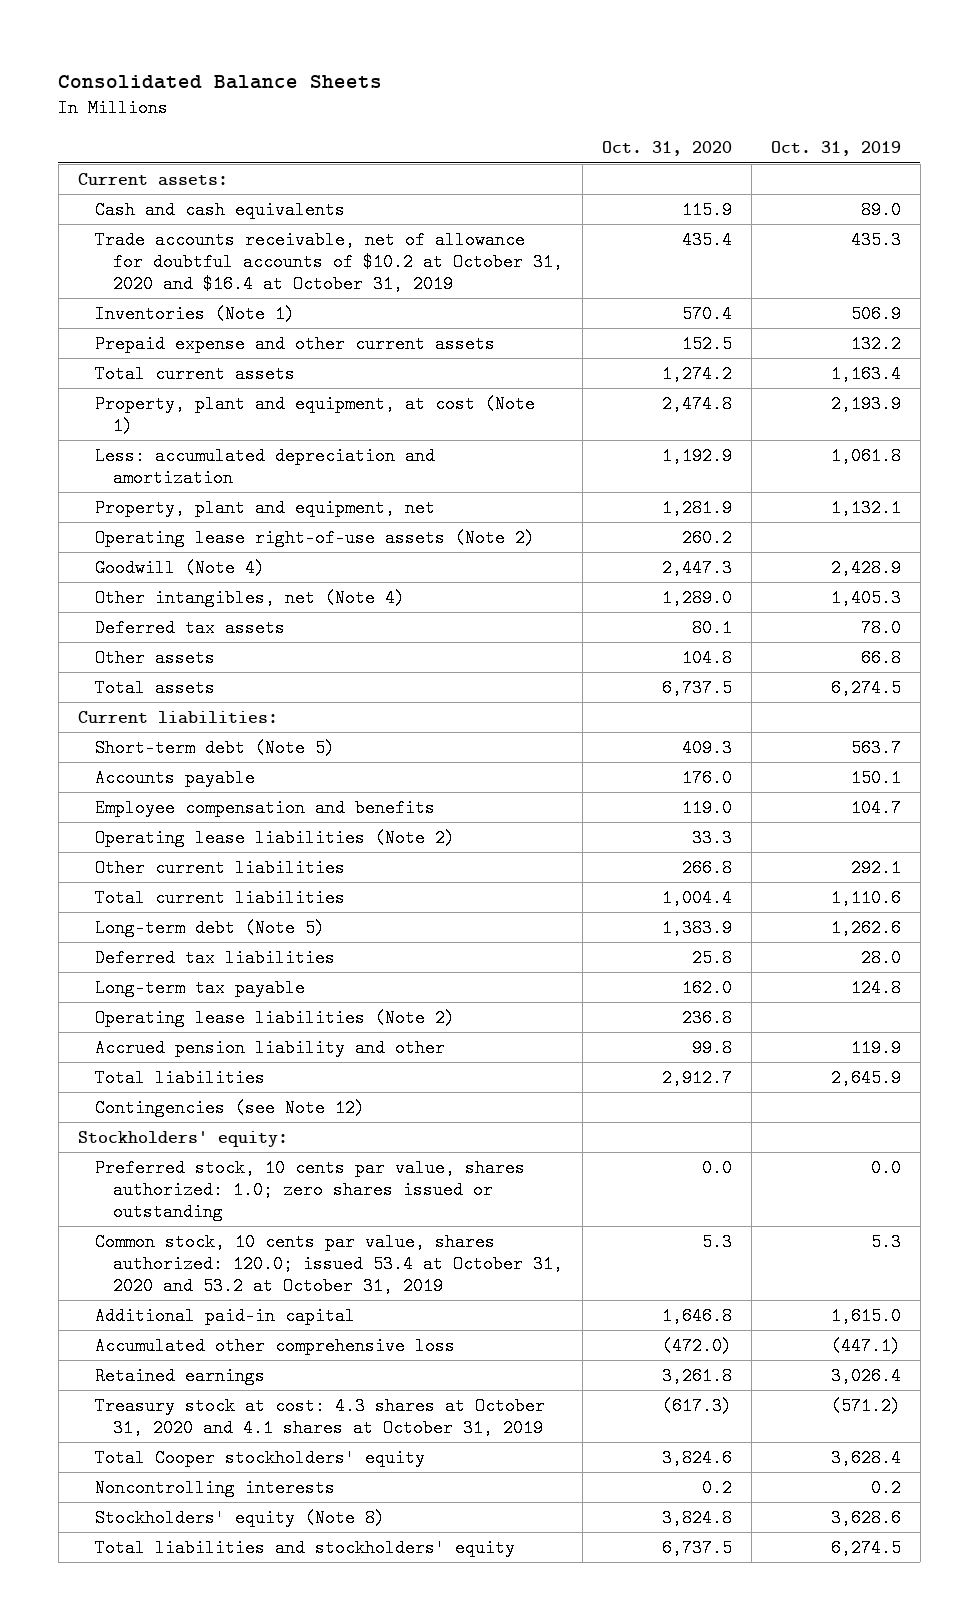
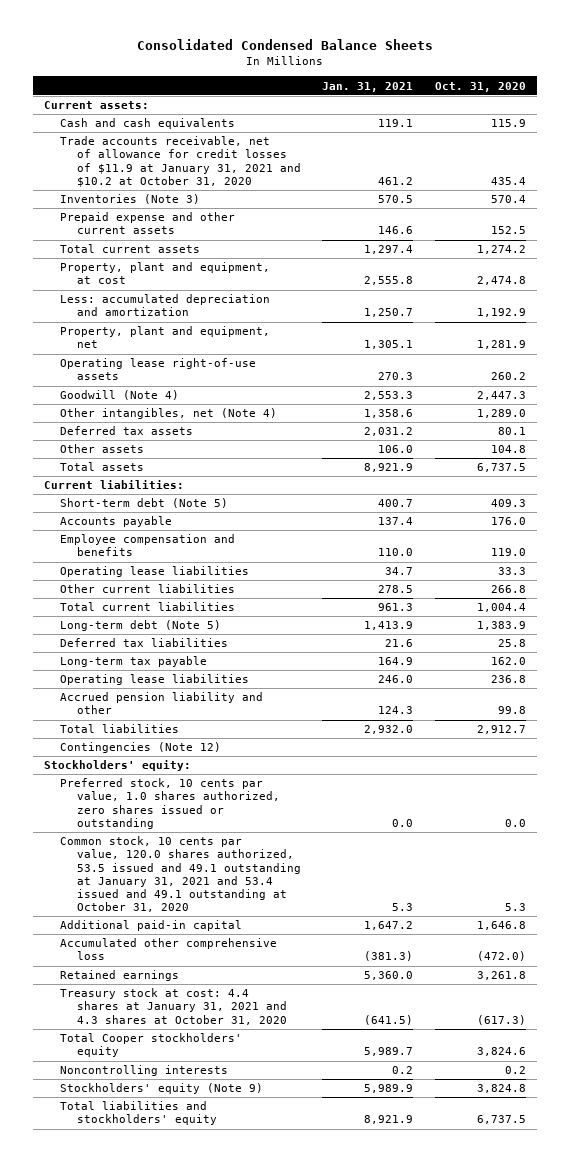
[58,74,383,89] Consolidated Balance Sheets -> [136,39,433,51] Consolidated Condensed Balance Sheets
[770,141,901,157] Oct. 31, 2019 -> none
none -> [322,81,414,92] Jan. 31, 2021
[95,230,564,293] Trade accounts receivable, net of allowance for doubtful accounts of $10.2 at October 31, 2020 and $16.4 at October 31, 2019 -> [60,136,301,187] Trade accounts receivable, net of allowance for credit losses of $11.9 at January 31, 2021 and $10.2 at October 31, 2020
[95,304,296,323] Inventories (Note 1) -> [60,194,201,205] Inventories (Note 3)
[95,394,536,435] Property, plant and equipment, at cost (Note 1) -> [60,262,271,285] Property, plant and equipment, at cost
[95,528,536,547] Operating lease right-of-use assets (Note 2) -> [60,358,257,381] Operating lease right-of-use assets
[95,828,456,847] Operating lease liabilities (Note 2) -> [60,566,250,578] Operating lease liabilities
[95,1008,456,1027] Operating lease liabilities (Note 2) -> [60,674,250,686] Operating lease liabilities
[95,1098,366,1117] Contingencies (see Note 12) -> [60,742,222,754] Contingencies (Note 12)
[95,1158,526,1221] Preferred stock, 10 cents par value, shares authorized: 1.0; zero shares issued or outstanding -> [60,778,280,829] Preferred stock, 10 cents par value, 1.0 shares authorized, zero shares issued or outstanding
[95,1232,564,1295] Common stock, 10 cents par value, shares authorized: 120.0; issued 53.4 at October 31, 2020 and 53.2 at October 31, 2019 -> [60,836,301,913] Common stock, 10 cents par value, 120.0 shares authorized, 53.5 issued and 49.1 outstanding at January 31, 2021 and 53.4 issued and 49.1 outstanding at October 31, 2020
[95,1396,546,1437] Treasury stock at cost: 4.3 shares at October 31, 2020 and 4.1 shares at October 31, 2019 -> [60,988,287,1025] Treasury stock at cost: 4.4 shares at January 31, 2021 and 4.3 shares at October 31, 2020
[95,1508,386,1527] Stockholders' equity (Note 8) -> [60,1083,264,1095] Stockholders' equity (Note 9)

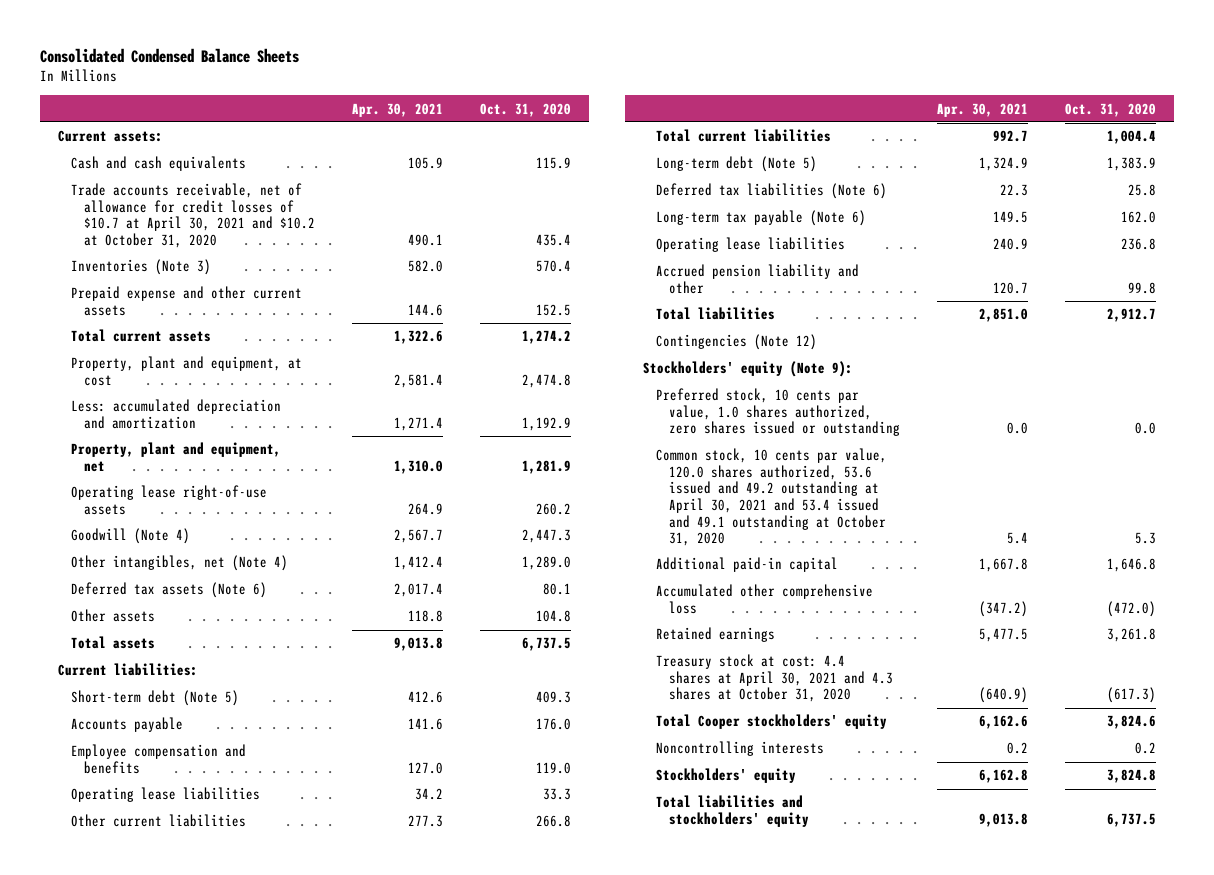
[322,81,414,92] Jan. 31, 2021 -> none
none -> [351,102,443,117] Apr. 30, 2021
[60,136,301,187] Trade accounts receivable, net of allowance for credit losses of $11.9 at January 31, 2021 and $10.2 at October 31, 2020 -> [71,183,316,248] Trade accounts receivable, net of allowance for credit losses of $10.7 at April 30, 2021 and $10.2 at October 31, 2020
[60,426,194,436] Deferred tax assets -> [71,582,268,599] Deferred tax assets (Note 6)
[60,638,229,648] Deferred tax liabilities -> [656,183,888,200] Deferred tax liabilities (Note 6)
[60,656,208,668] Long-term tax payable -> [656,210,867,227] Long-term tax payable (Note 6)
[43,760,191,772] Stockholders' equity: -> [643,361,854,378] Stockholders' equity (Note 9):
[60,836,301,913] Common stock, 10 cents par value, 120.0 shares authorized, 53.5 issued and 49.1 outstanding at January 31, 2021 and 53.4 issued and 49.1 outstanding at October 31, 2020 -> [656,448,888,547] Common stock, 10 cents par value, 120.0 shares authorized, 53.6 issued and 49.2 outstanding at April 30, 2021 and 53.4 issued and 49.1 outstanding at October 31, 2020
[60,988,287,1025] Treasury stock at cost: 4.4 shares at January 31, 2021 and 4.3 shares at October 31, 2020 -> [656,654,894,703] Treasury stock at cost: 4.4 shares at April 30, 2021 and 4.3 shares at October 31, 2020
[60,1083,264,1095] Stockholders' equity (Note 9) -> [656,768,797,784] Stockholders' equity

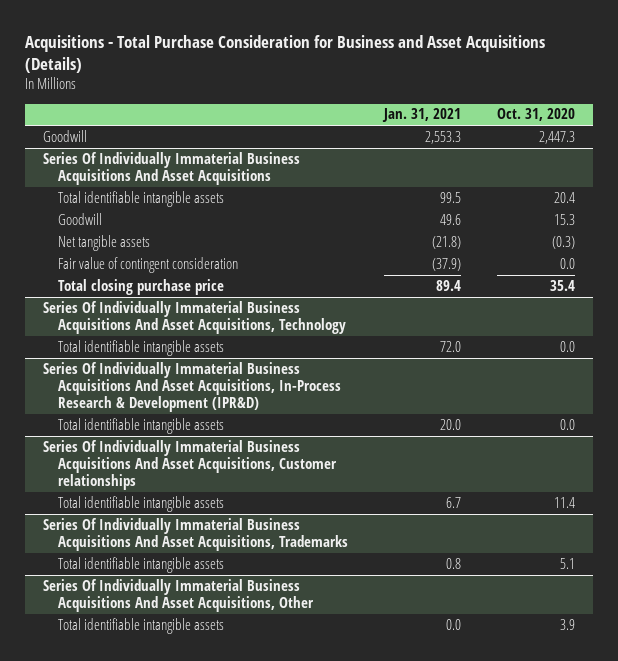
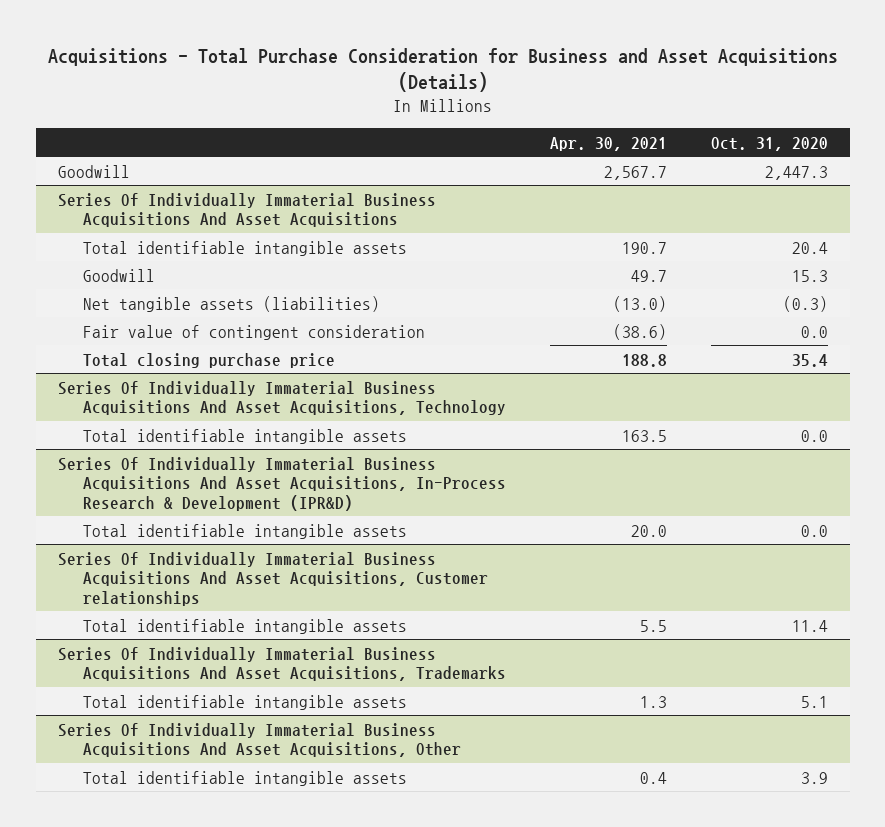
[381,108,461,123] Jan. 31, 2021 -> none
none -> [549,136,667,151] Apr. 30, 2021
[57,234,150,251] Net tangible assets -> [82,295,380,312] Net tangible assets (liabilities)

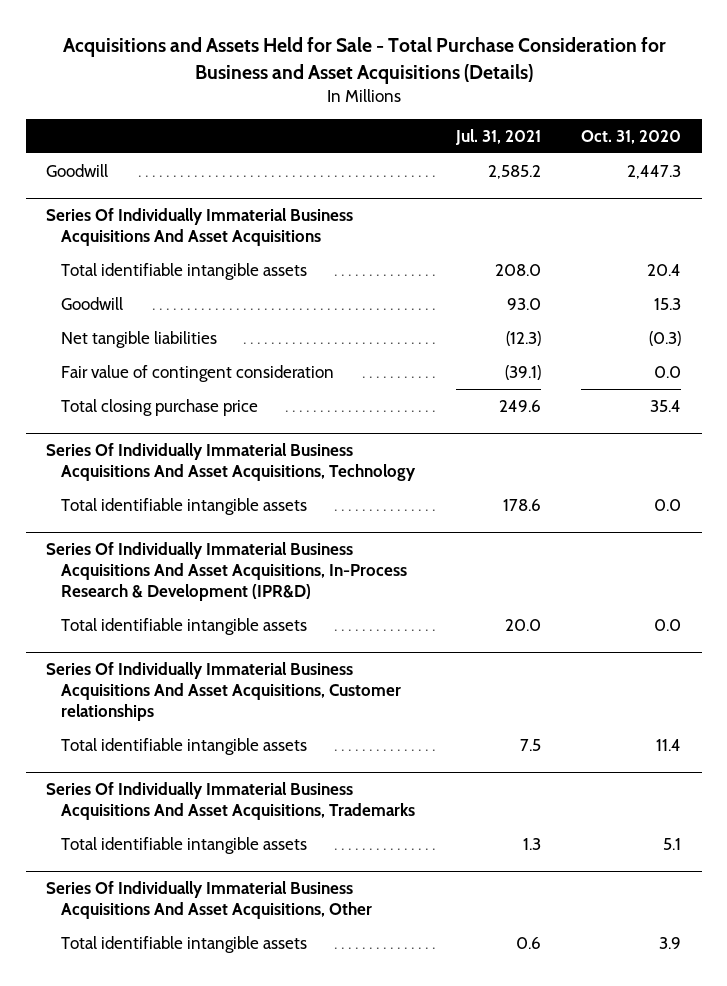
[47,47,838,93] Acquisitions - Total Purchase Consideration for Business and Asset Acquisitions (Details) -> [62,37,666,84] Acquisitions and Assets Held for Sale - Total Purchase Consideration for Business and Asset Acquisitions (Details)
[549,136,667,151] Apr. 30, 2021 -> none
none -> [454,128,541,145] Jul. 31, 2021
[82,295,380,312] Net tangible assets (liabilities) -> [61,330,218,348] Net tangible liabilities

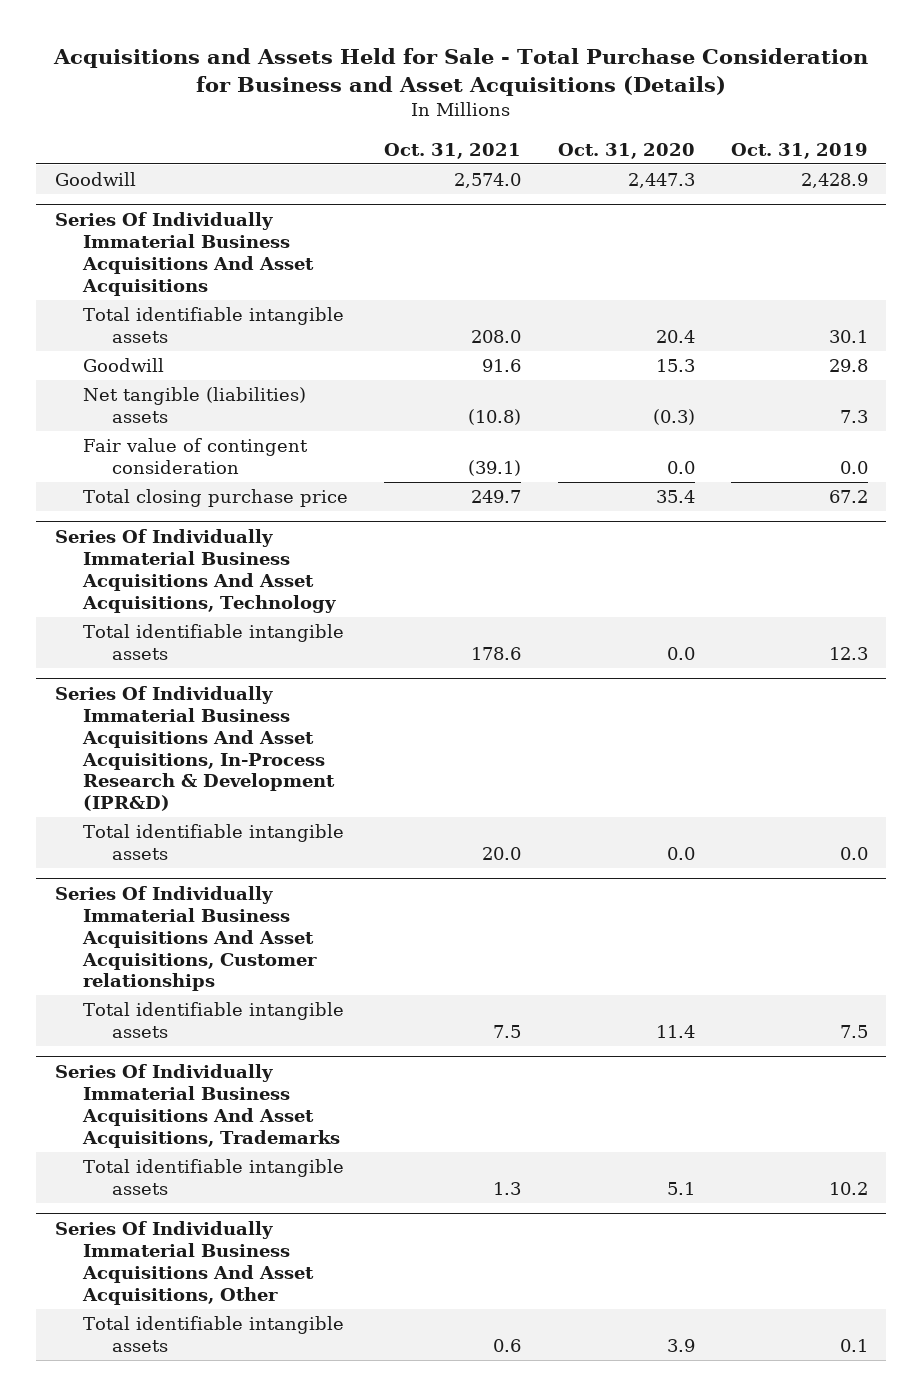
[454,128,541,145] Jul. 31, 2021 -> none
none -> [384,142,522,159] Oct. 31, 2021
none -> [731,142,869,159] Oct. 31, 2019
[61,330,218,348] Net tangible liabilities -> [83,387,307,423] Net tangible (liabilities) assets

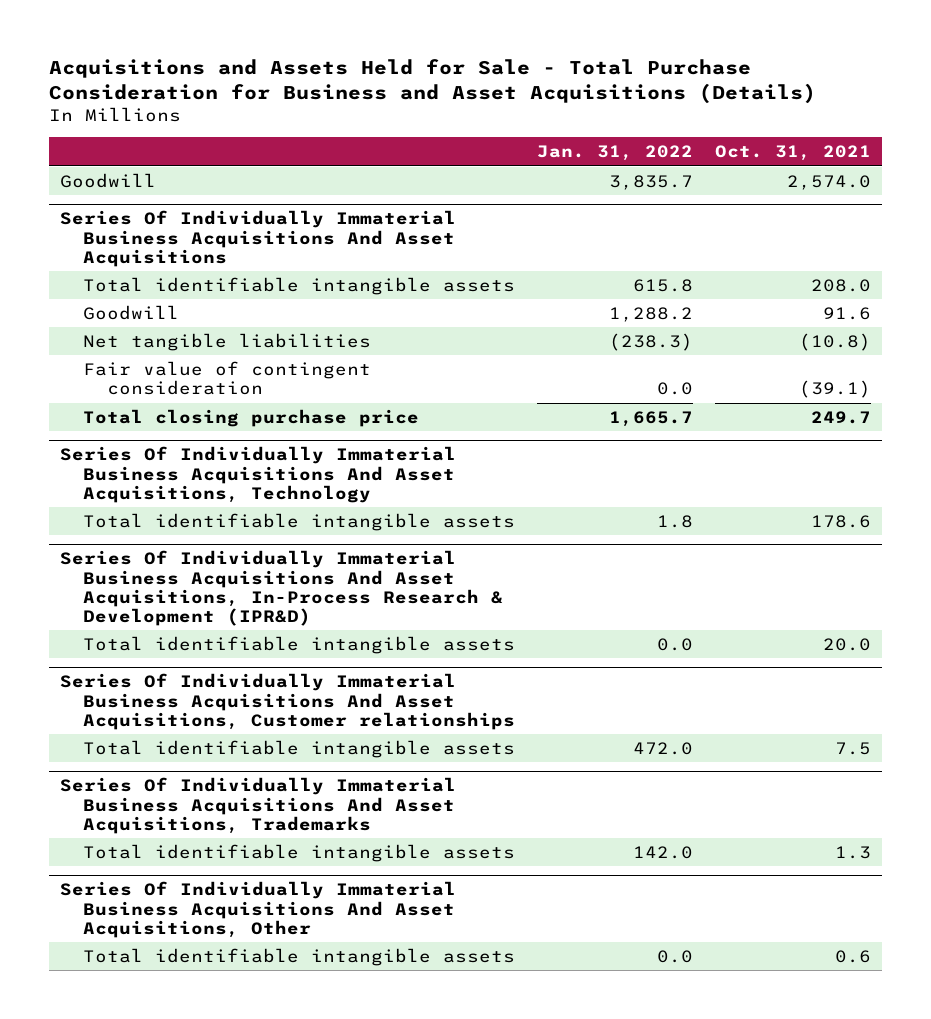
[557,142,695,159] Oct. 31, 2020 -> none
[731,142,869,159] Oct. 31, 2019 -> none
none -> [537,145,694,162] Jan. 31, 2022
[83,387,307,423] Net tangible (liabilities) assets -> [83,332,372,351] Net tangible liabilities

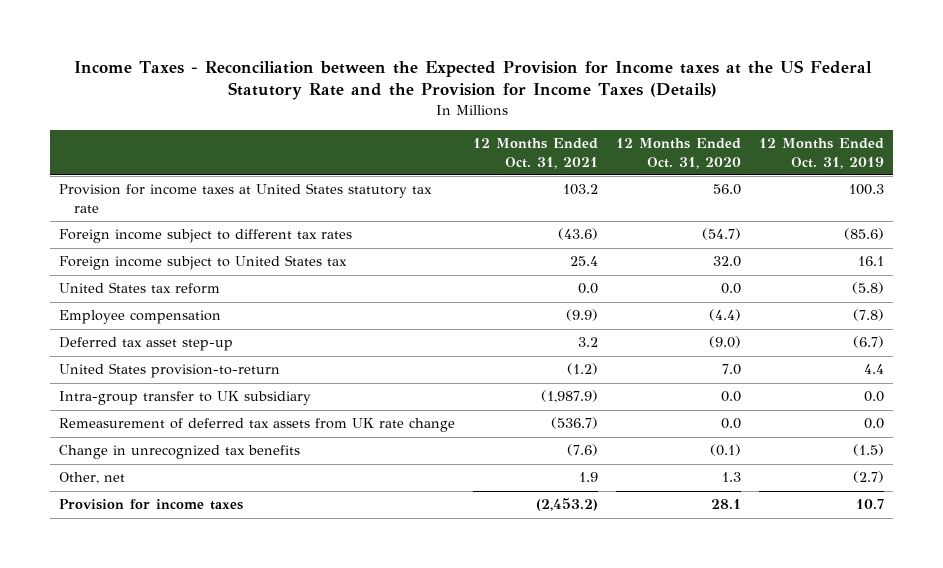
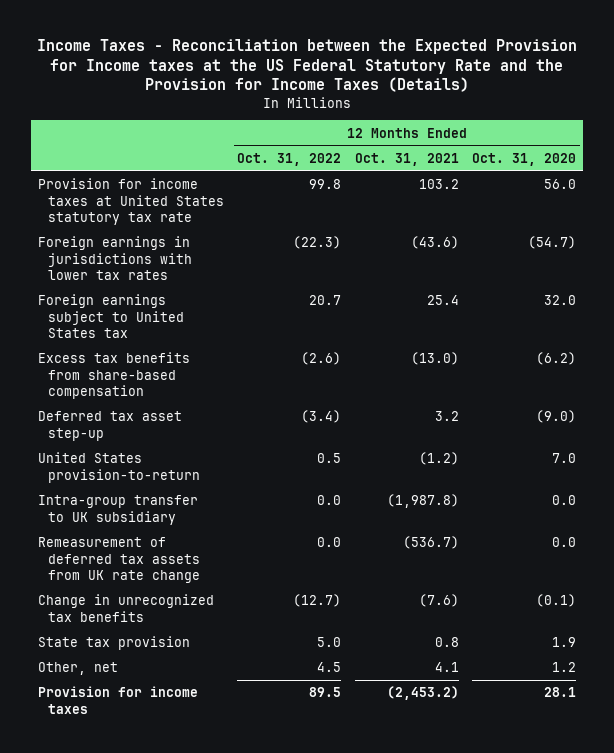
[759,137,885,169] 12 Months Ended Oct. 31, 2019 -> none
none -> [237,152,342,166] Oct. 31, 2022
[59,282,221,295] United States tax reform -> none
[59,310,222,325] Employee compensation -> none
[59,229,353,244] Foreign income subject to different tax rates -> [37,236,192,281] Foreign earnings in jurisdictions with lower tax rates
[59,255,348,271] Foreign income subject to United States tax -> [37,294,184,339] Foreign earnings subject to United States tax
none -> [37,352,190,400] Excess tax benefits from share-based compensation
[541,390,599,404] (1,987.9) -> [386,494,459,509] (1,987.8)
none -> [37,636,190,651] State tax provision
[579,472,599,483] 1.9 -> [434,662,459,673] 4.1
[722,472,742,483] 1.3 -> [552,662,577,673] 1.2

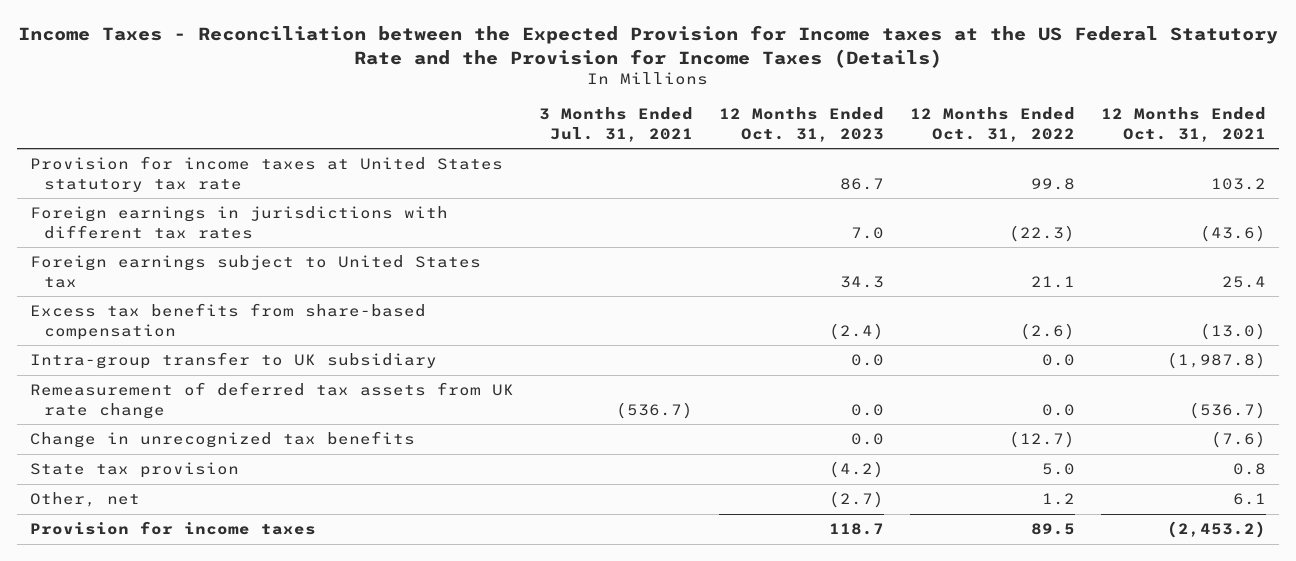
[472,152,577,166] Oct. 31, 2020 -> none
none -> [539,107,694,142] 3 Months Ended Jul. 31, 2021
none -> [719,107,885,142] 12 Months Ended Oct. 31, 2023
[37,236,192,281] Foreign earnings in jurisdictions with lower tax rates -> [29,206,448,239] Foreign earnings in jurisdictions with different tax rates
[309,295,342,306] 20.7 -> [1031,275,1076,288] 21.1
[37,411,182,441] Deferred tax asset step-up -> none
[37,452,200,483] United States provision-to-return -> none
[317,662,342,673] 4.5 -> [1042,493,1076,506] 1.2
[434,662,459,673] 4.1 -> [1233,493,1267,506] 6.1

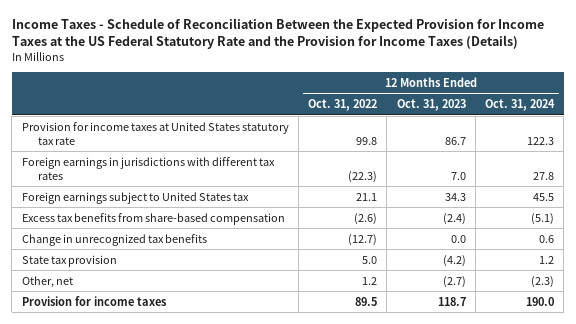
[17,25,1278,68] Income Taxes - Reconciliation between the Expected Provision for Income taxes at the US Federal Statutory Rate and the Provision for Income Taxes (Details) -> [11,17,544,50] Income Taxes - Schedule of Reconciliation Between the Expected Provision for Income Taxes at the US Federal Statutory Rate and the Provision for Income Taxes (Details)
[539,107,694,142] 3 Months Ended Jul. 31, 2021 -> none
[1101,107,1267,142] 12 Months Ended Oct. 31, 2021 -> none
none -> [485,99,556,112] Oct. 31, 2024
[29,352,437,370] Intra-group transfer to UK subsidiary -> none
[29,382,514,419] Remeasurement of deferred tax assets from UK rate change -> none

